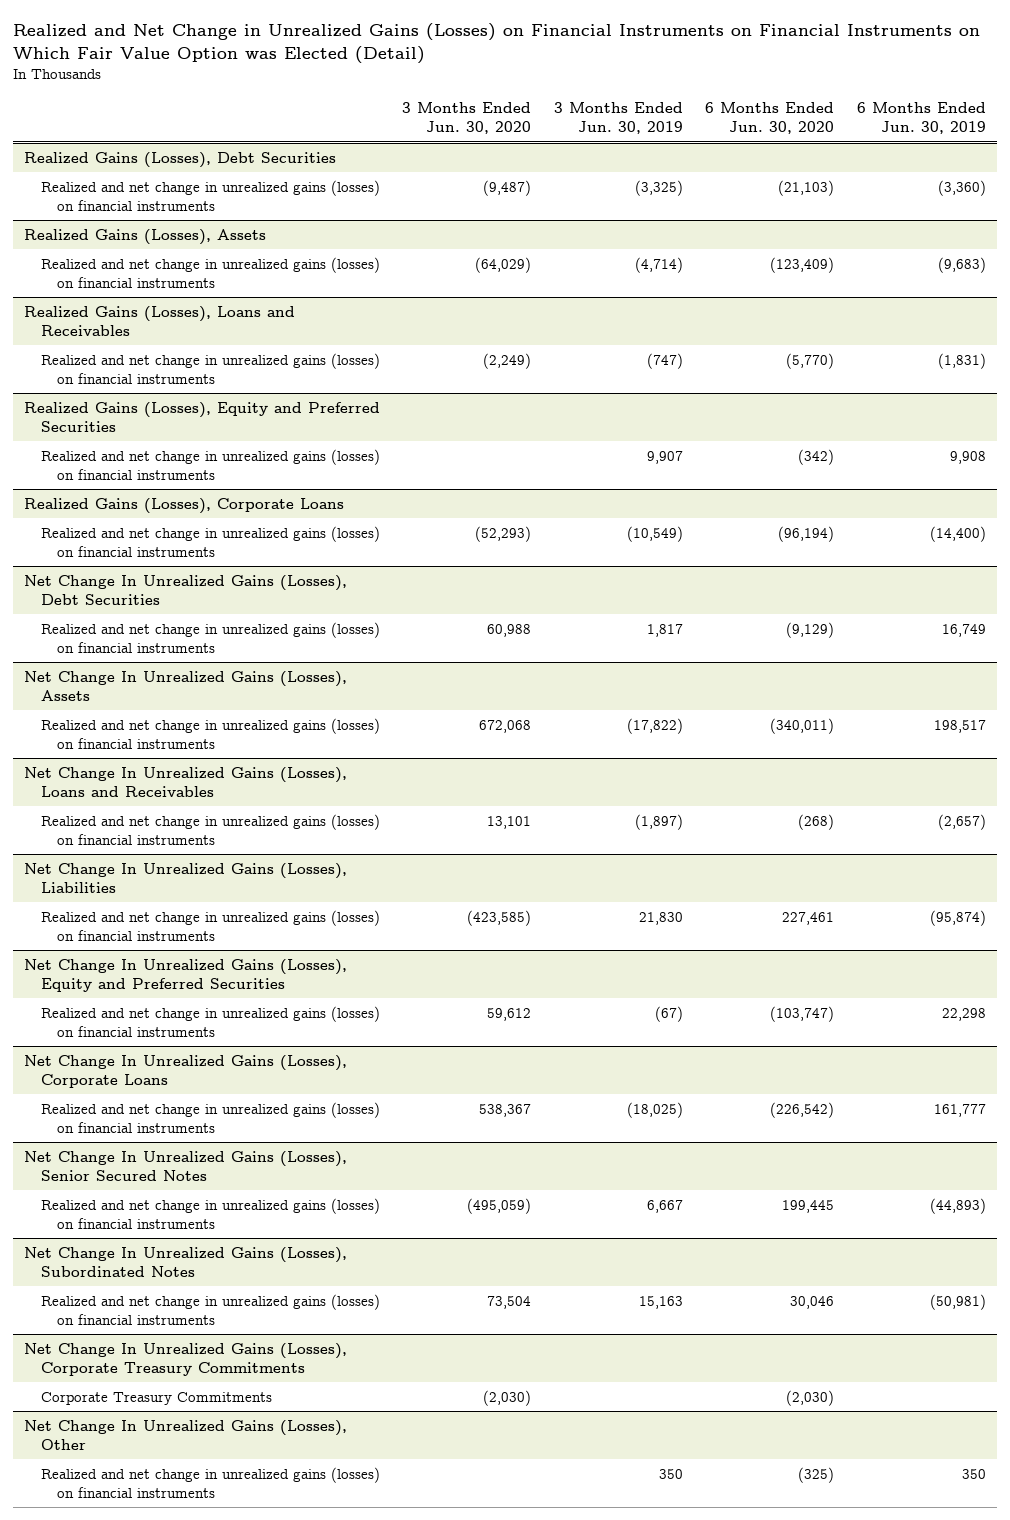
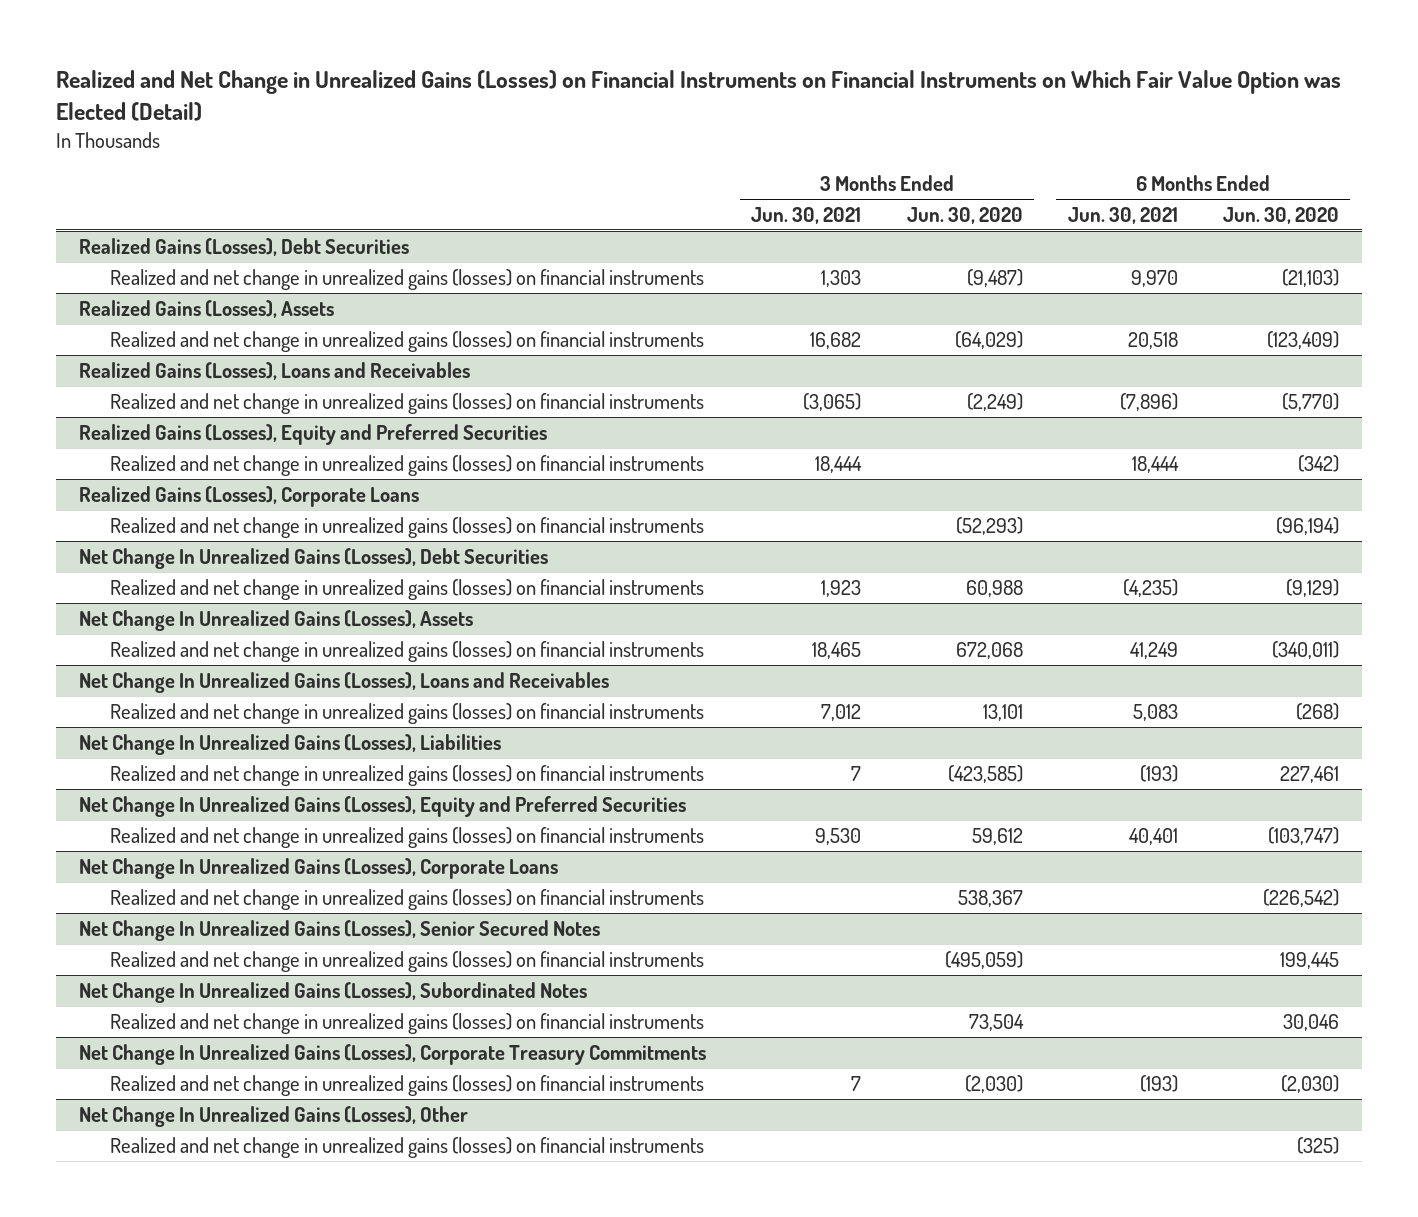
[553,102,683,135] 3 Months Ended Jun. 30, 2019 -> none
[856,102,986,135] 6 Months Ended Jun. 30, 2019 -> none
none -> [751,207,862,225] Jun. 30, 2021
none -> [1067,207,1178,225] Jun. 30, 2021
[40,1391,272,1405] Corporate Treasury Commitments -> [109,1074,704,1096] Realized and net change in unrealized gains (losses) on financial instruments

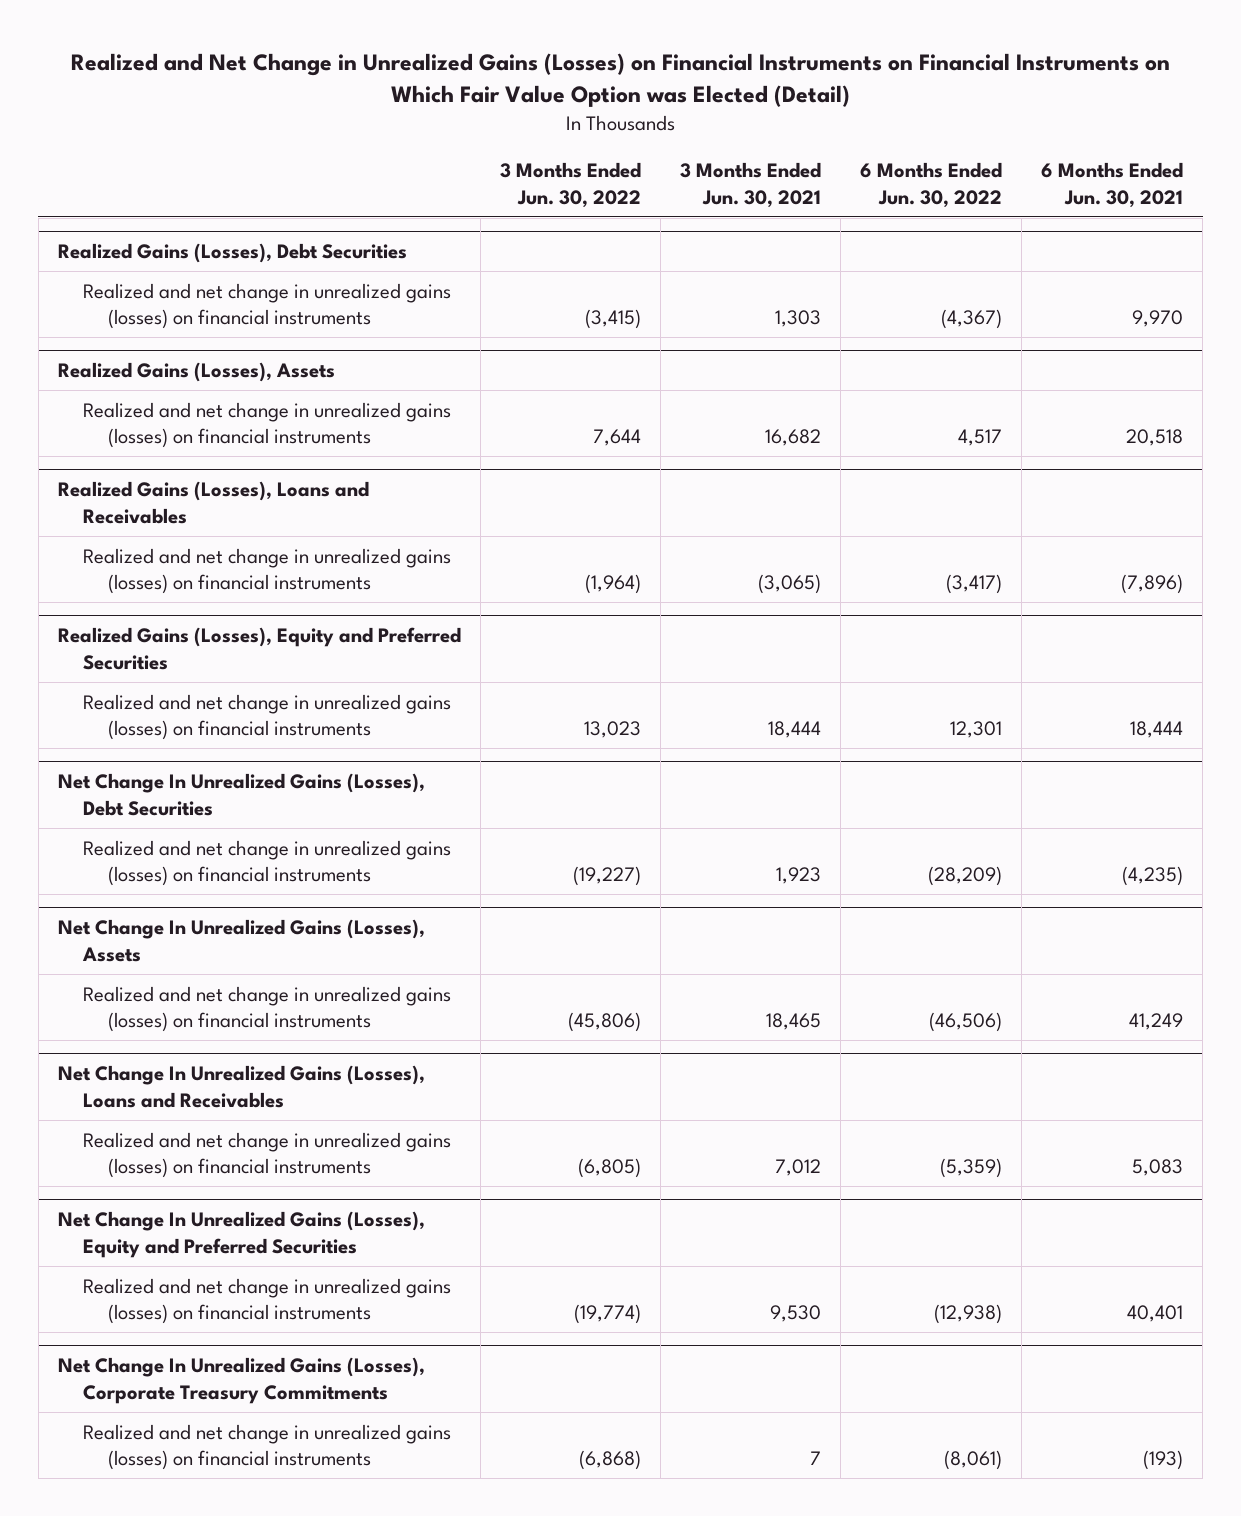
[906,207,1023,225] Jun. 30, 2020 -> none
[1223,207,1340,225] Jun. 30, 2020 -> none
none -> [499,162,641,208] 3 Months Ended Jun. 30, 2022
none -> [860,162,1003,208] 6 Months Ended Jun. 30, 2022
[79,485,420,507] Realized Gains (Losses), Corporate Loans -> none
[109,516,704,538] Realized and net change in unrealized gains (losses) on financial instruments -> none
[79,733,502,755] Net Change In Unrealized Gains (Losses), Liabilities -> none
[109,764,704,786] Realized and net change in unrealized gains (losses) on financial instruments -> none
[79,857,559,879] Net Change In Unrealized Gains (Losses), Corporate Loans -> none
[109,888,704,910] Realized and net change in unrealized gains (losses) on financial instruments -> none
[79,919,601,941] Net Change In Unrealized Gains (Losses), Senior Secured Notes -> none
[109,950,704,972] Realized and net change in unrealized gains (losses) on financial instruments -> none
[79,981,588,1003] Net Change In Unrealized Gains (Losses), Subordinated Notes -> none
[109,1012,704,1034] Realized and net change in unrealized gains (losses) on financial instruments -> none
[79,1105,469,1127] Net Change In Unrealized Gains (Losses), Other -> none
[109,1136,704,1158] Realized and net change in unrealized gains (losses) on financial instruments -> none

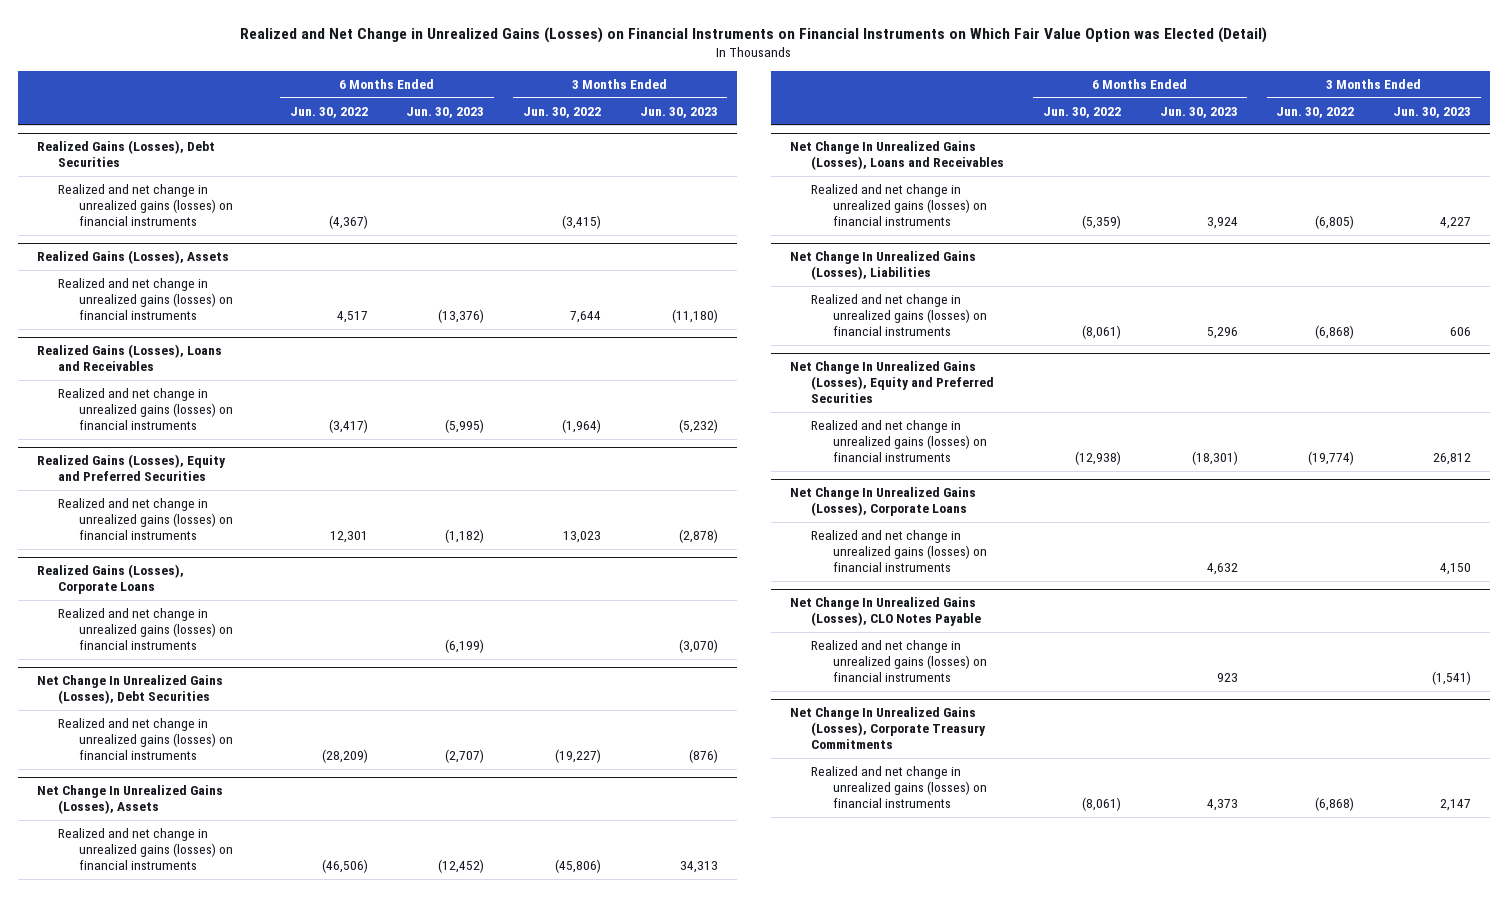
[680,162,822,208] 3 Months Ended Jun. 30, 2021 -> none
[1041,162,1184,208] 6 Months Ended Jun. 30, 2021 -> none
none -> [406,106,485,118] Jun. 30, 2023
none -> [639,106,718,118] Jun. 30, 2023
none -> [37,564,185,595] Realized Gains (Losses), Corporate Loans
none -> [58,608,234,651] Realized and net change in unrealized gains (losses) on financial instruments
none -> [790,251,977,281] Net Change In Unrealized Gains (Losses), Liabilities
none -> [811,294,987,337] Realized and net change in unrealized gains (losses) on financial instruments
none -> [790,487,977,517] Net Change In Unrealized Gains (Losses), Corporate Loans
none -> [811,530,987,573] Realized and net change in unrealized gains (losses) on financial instruments
none -> [790,597,982,627] Net Change In Unrealized Gains (Losses), CLO Notes Payable
none -> [811,640,987,683] Realized and net change in unrealized gains (losses) on financial instruments

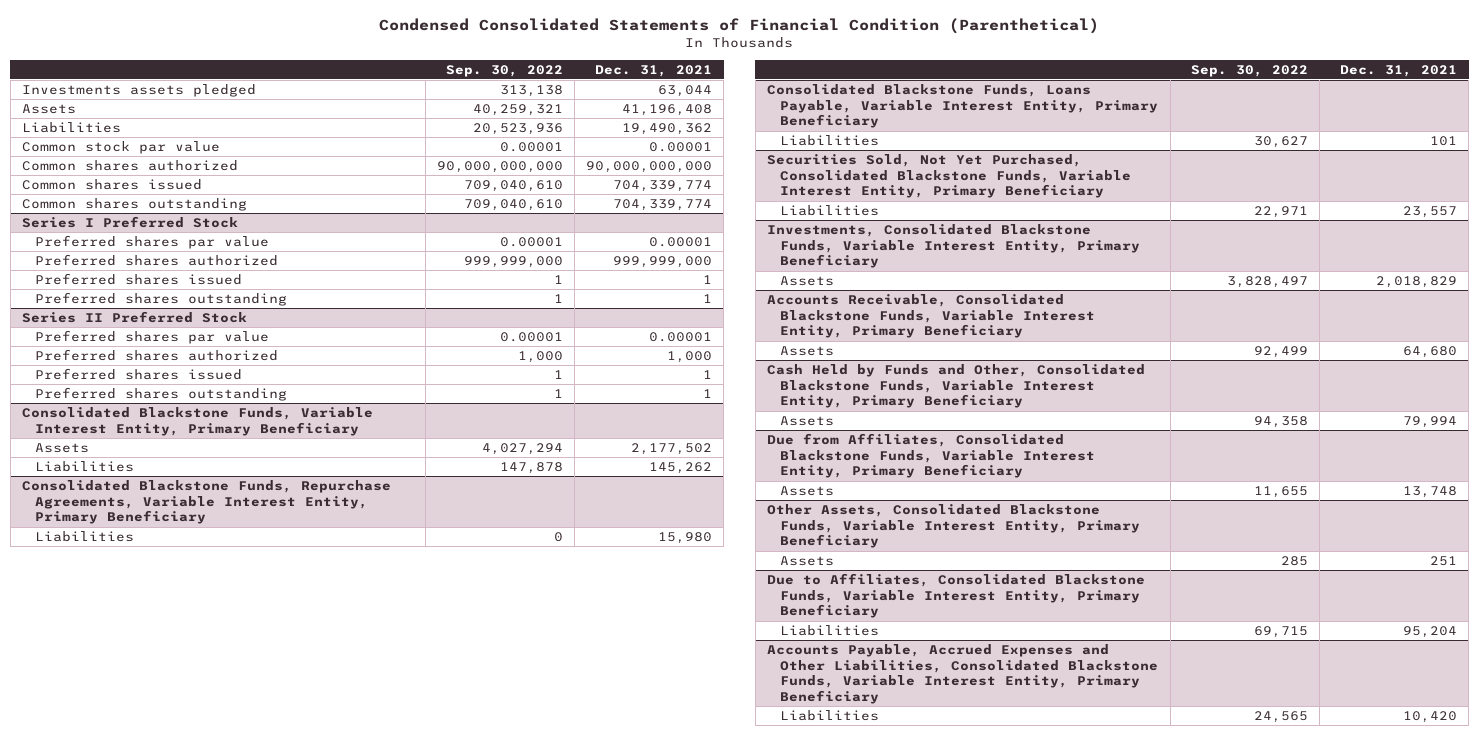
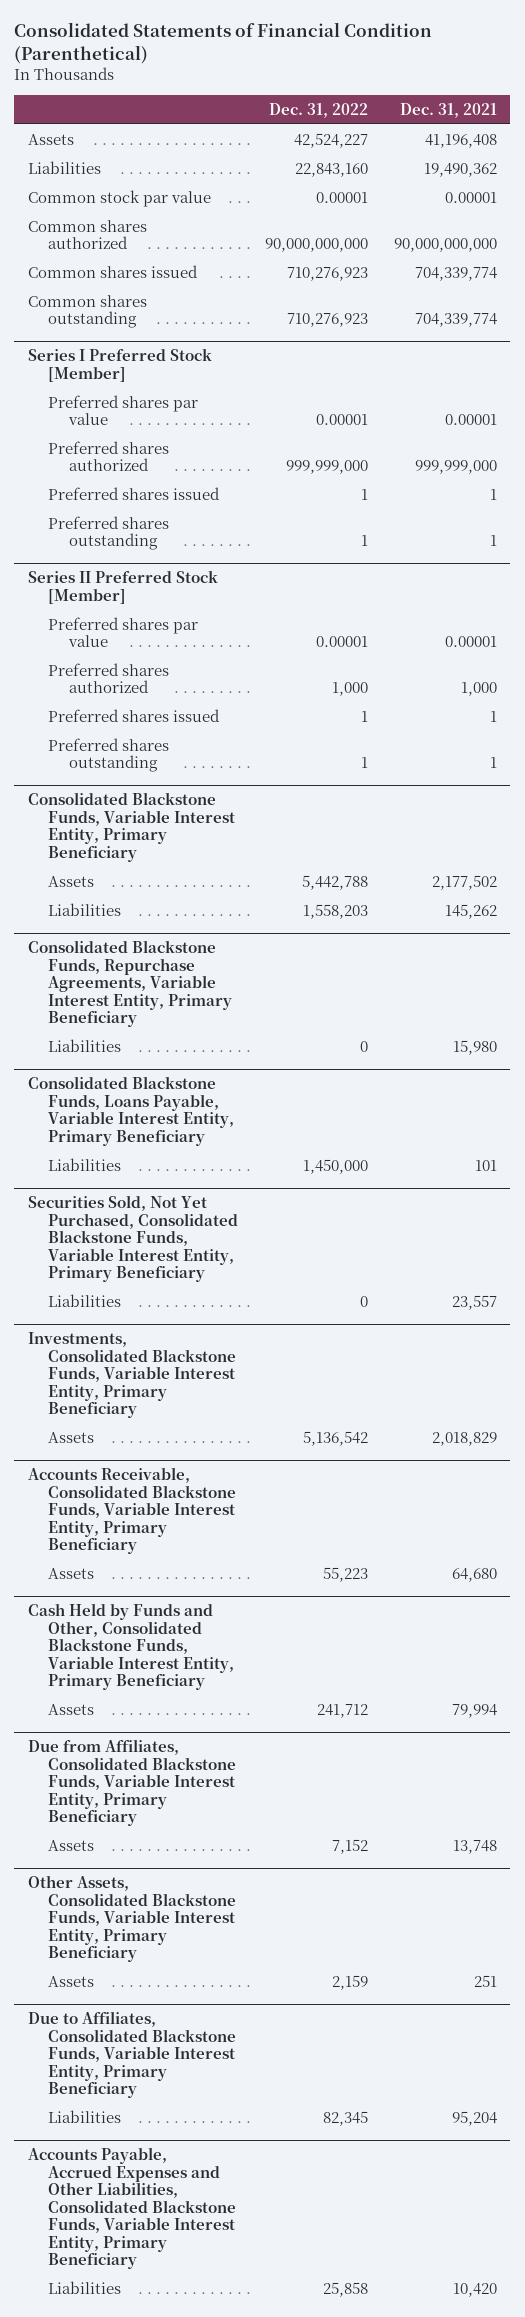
[379,17,1100,34] Condensed Consolidated Statements of Financial Condition (Parenthetical) -> [14,22,433,65] Consolidated Statements of Financial Condition (Parenthetical)
[445,64,563,77] Sep. 30, 2022 -> none
none -> [268,102,368,118] Dec. 31, 2022
[21,84,256,98] Investments assets pledged -> none
[21,216,238,229] Series I Preferred Stock -> [27,348,212,382] Series I Preferred Stock [Member]
[21,311,247,324] Series II Preferred Stock -> [27,570,218,604] Series II Preferred Stock [Member]

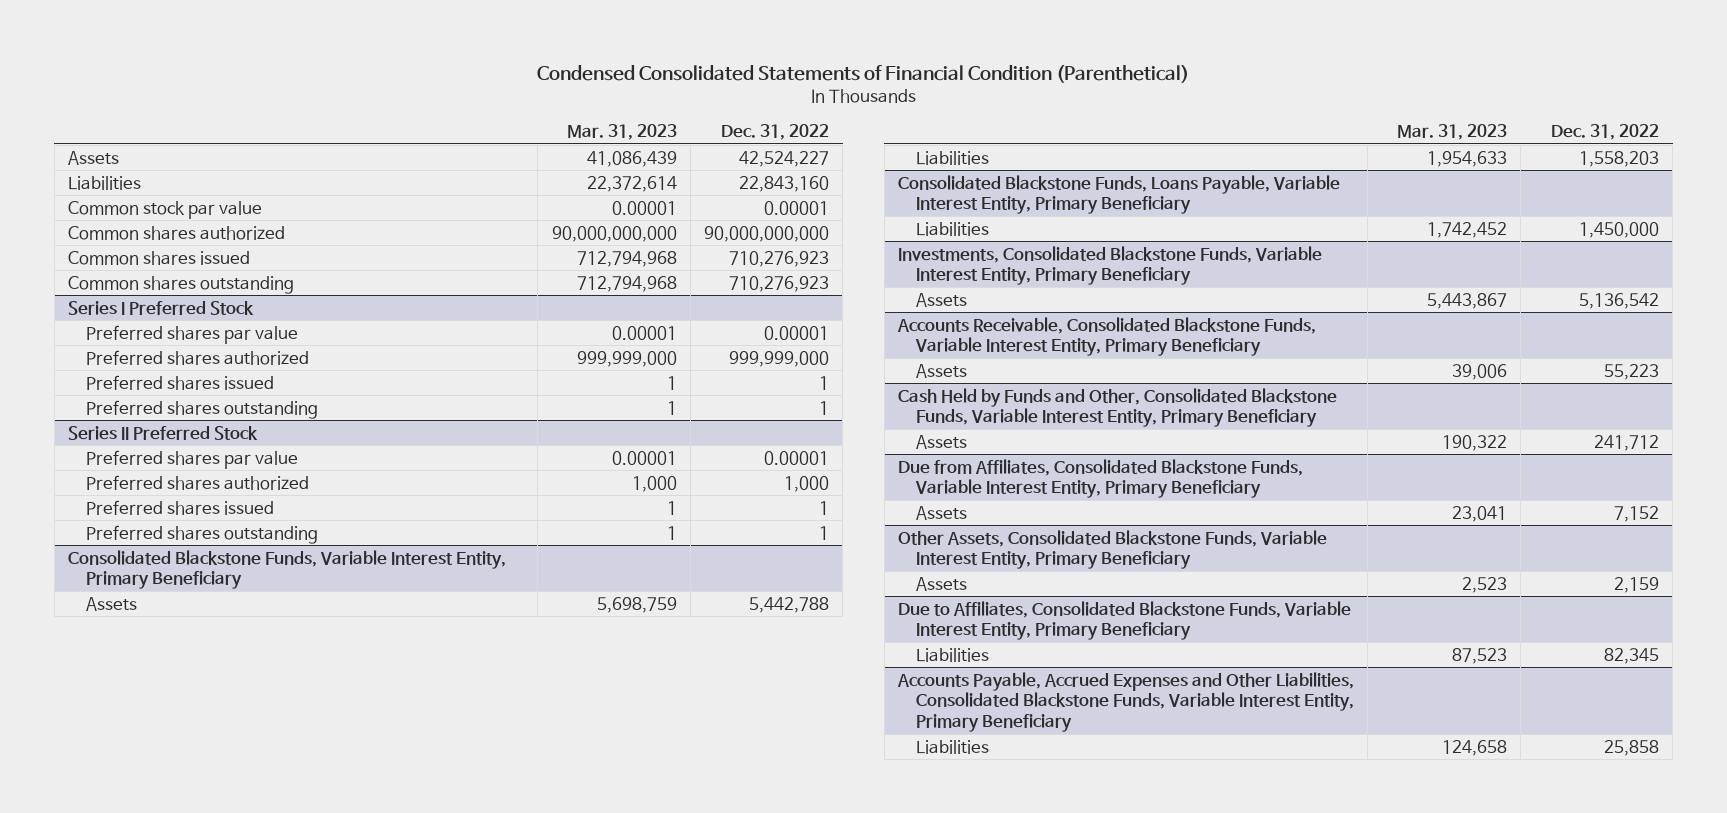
[14,22,433,65] Consolidated Statements of Financial Condition (Parenthetical) -> [537,64,1190,83] Condensed Consolidated Statements of Financial Condition (Parenthetical)
[400,102,498,118] Dec. 31, 2021 -> none
none -> [566,124,677,141] Mar. 31, 2023
[27,348,212,382] Series I Preferred Stock [Member] -> [67,300,254,315] Series I Preferred Stock
[27,570,218,604] Series II Preferred Stock [Member] -> [67,425,258,440] Series II Preferred Stock
[27,940,233,1028] Consolidated Blackstone Funds, Repurchase Agreements, Variable Interest Entity, Primary Beneficiary -> none
[48,1038,122,1052] Liabilities -> none
[27,1195,239,1283] Securities Sold, Not Yet Purchased, Consolidated Blackstone Funds, Variable Interest Entity, Primary Beneficiary -> none
[48,1293,122,1307] Liabilities -> none

